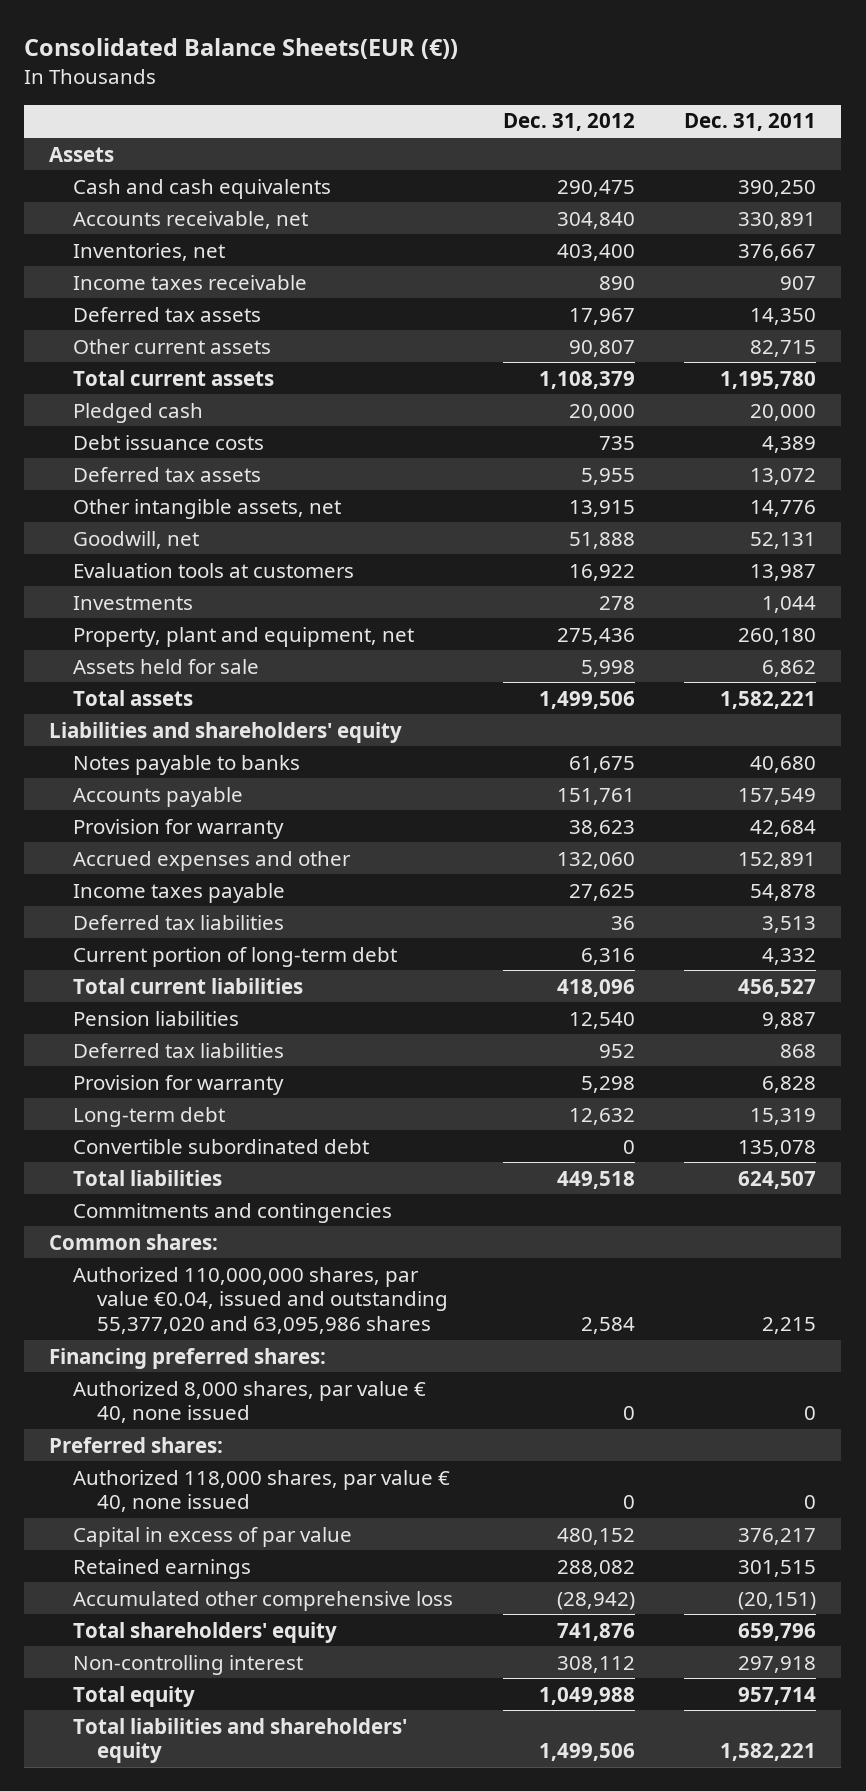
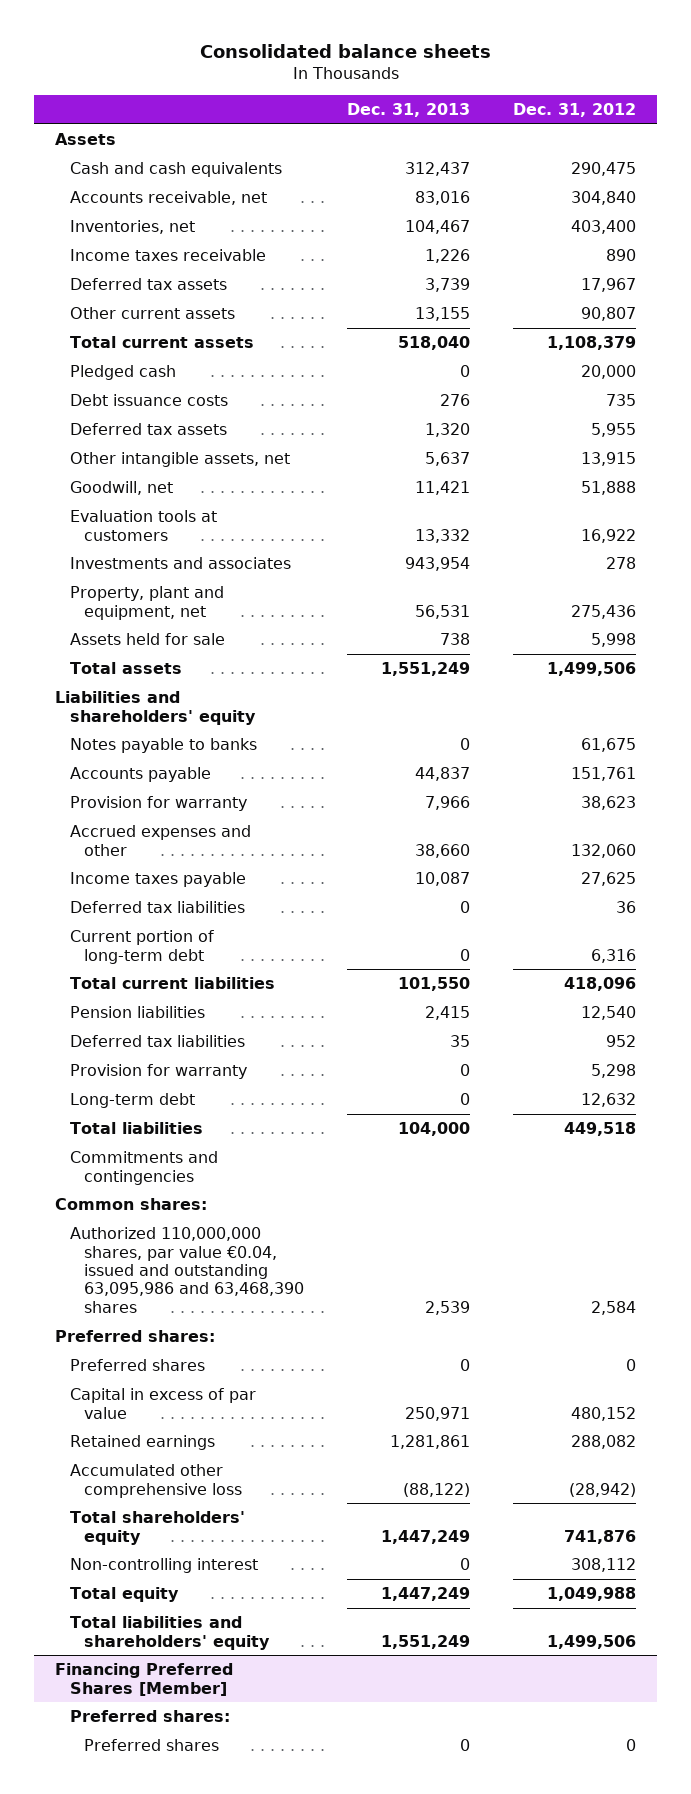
[24,38,459,60] Consolidated Balance Sheets(EUR (€)) -> [199,44,491,59] Consolidated balance sheets
[684,113,817,132] Dec. 31, 2011 -> none
none -> [346,103,470,118] Dec. 31, 2013
[73,595,194,610] Investments -> [69,557,291,570] Investments and associates
[73,1138,370,1154] Convertible subordinated debt -> none
[49,1347,327,1369] Financing preferred shares: -> none
[73,1380,427,1424] Authorized 8,000 shares, par value € 40, none issued -> none
[73,1266,449,1335] Authorized 110,000,000 shares, par value €0.04, issued and outstanding 55,377,020 and 63,095,986 shares -> [69,1227,304,1313] Authorized 110,000,000 shares, par value €0.04, issued and outstanding 63,095,986 and 63,468,390 shares
[73,1469,451,1513] Authorized 118,000 shares, par value € 40, none issued -> [69,1359,205,1372] Preferred shares
none -> [55,1663,234,1696] Financing Preferred Shares [Member]
none -> [69,1710,230,1723] Preferred shares:
none -> [83,1739,219,1752] Preferred shares

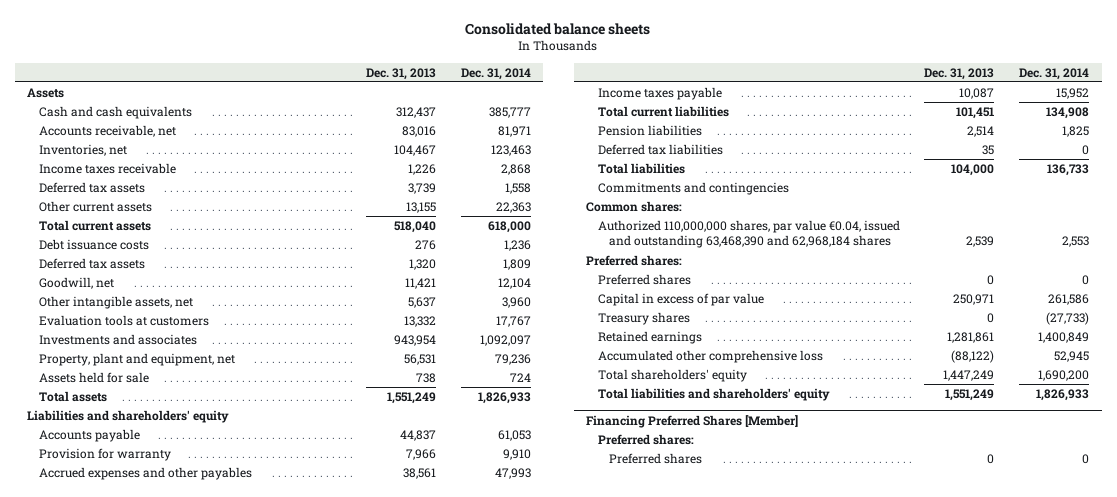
[512,103,636,118] Dec. 31, 2012 -> none
none -> [460,67,531,80] Dec. 31, 2014
[69,365,176,381] Pledged cash -> none
[69,452,290,468] Other intangible assets, net -> [38,295,193,309] Other intangible assets, net
[69,738,257,754] Notes payable to banks -> none
[69,825,251,856] Accrued expenses and other -> [38,466,252,480] Accrued expenses and other payables
[414,843,470,858] 38,660 -> [402,467,436,479] 38,561
[69,901,245,914] Deferred tax liabilities -> none
[69,930,214,964] Current portion of long-term debt -> none
[397,977,470,992] 101,550 -> [956,106,995,119] 101,451
[424,1006,470,1021] 2,415 -> [967,125,995,137] 2,514
[69,1064,247,1080] Provision for warranty -> none
[69,1093,195,1109] Long-term debt -> none
[69,1227,304,1313] Authorized 110,000,000 shares, par value €0.04, issued and outstanding 63,095,986 and 63,468,390 shares -> [597,219,900,249] Authorized 110,000,000 shares, par value €0.04, issued and outstanding 63,468,390 and 62,968,184 shares
none -> [597,311,690,325] Treasury shares
[69,1558,258,1574] Non-controlling interest -> none
[69,1587,179,1603] Total equity -> none

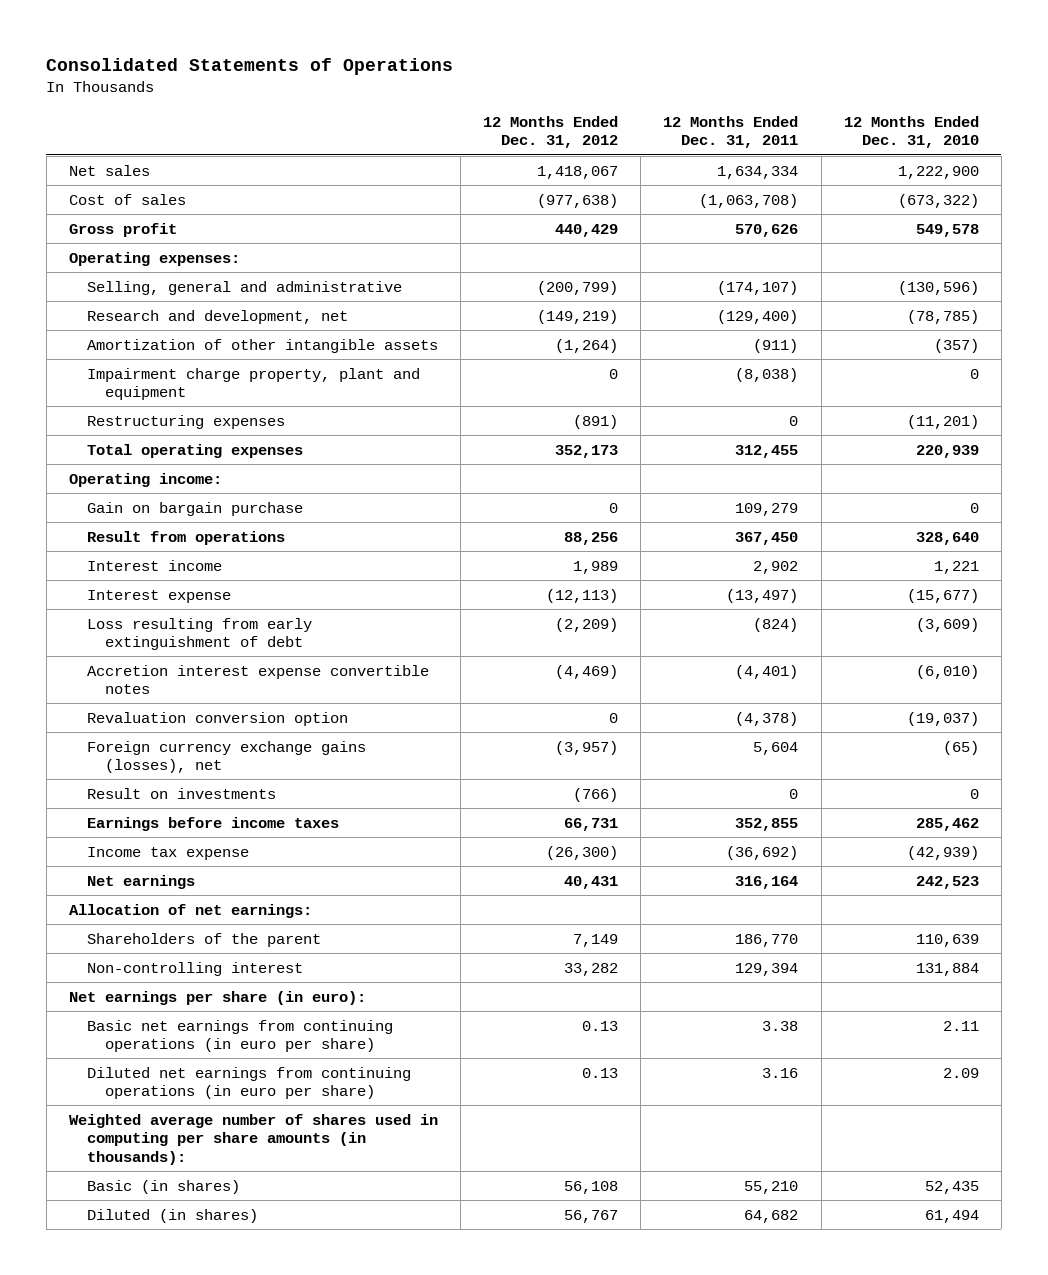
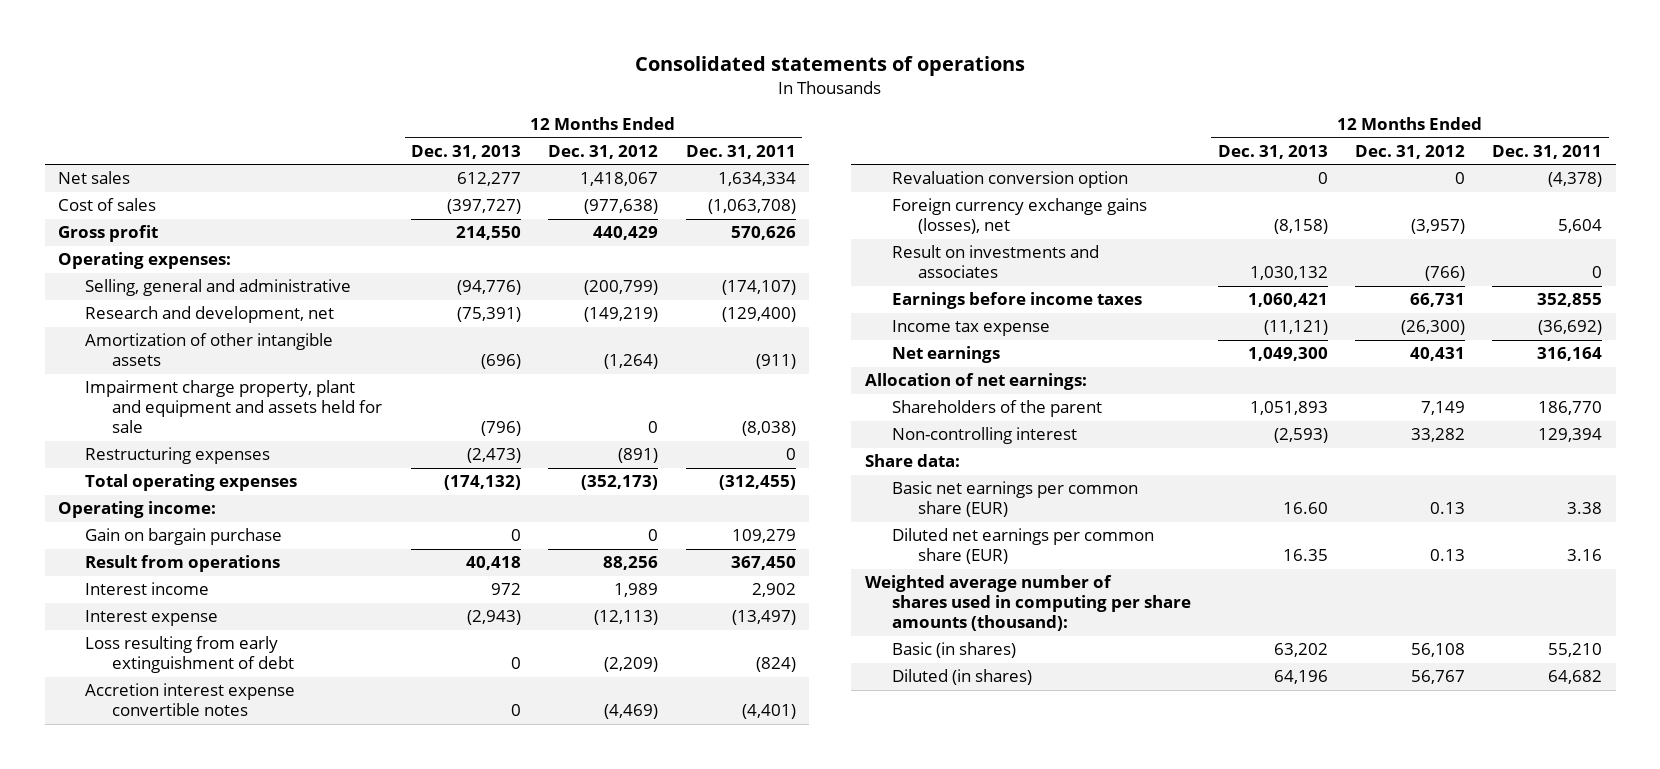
[46,57,454,75] Consolidated Statements of Operations -> [635,56,1026,77] Consolidated statements of operations
[843,115,979,149] 12 Months Ended Dec. 31, 2010 -> none
none -> [411,144,522,159] Dec. 31, 2013
[87,367,421,401] Impairment charge property, plant and equipment -> [85,380,382,434] Impairment charge property, plant and equipment and assets held for sale
[555,444,619,458] 352,173 -> [581,475,659,491] (352,173)
[735,444,799,458] 312,455 -> [718,475,796,491] (312,455)
[87,787,277,799] Result on investments -> [891,245,1099,279] Result on investments and associates
[68,990,366,1005] Net earnings per share (in euro): -> [864,454,960,468] Share data:
[87,1019,394,1053] Basic net earnings from continuing operations (in euro per share) -> [891,481,1138,518] Basic net earnings per common share (EUR)
[87,1066,412,1100] Diluted net earnings from continuing operations (in euro per share) -> [891,528,1154,565] Diluted net earnings per common share (EUR)
[68,1113,438,1165] Weighted average number of shares used in computing per share amounts (in thousands): -> [864,575,1191,632] Weighted average number of shares used in computing per share amounts (thousand):

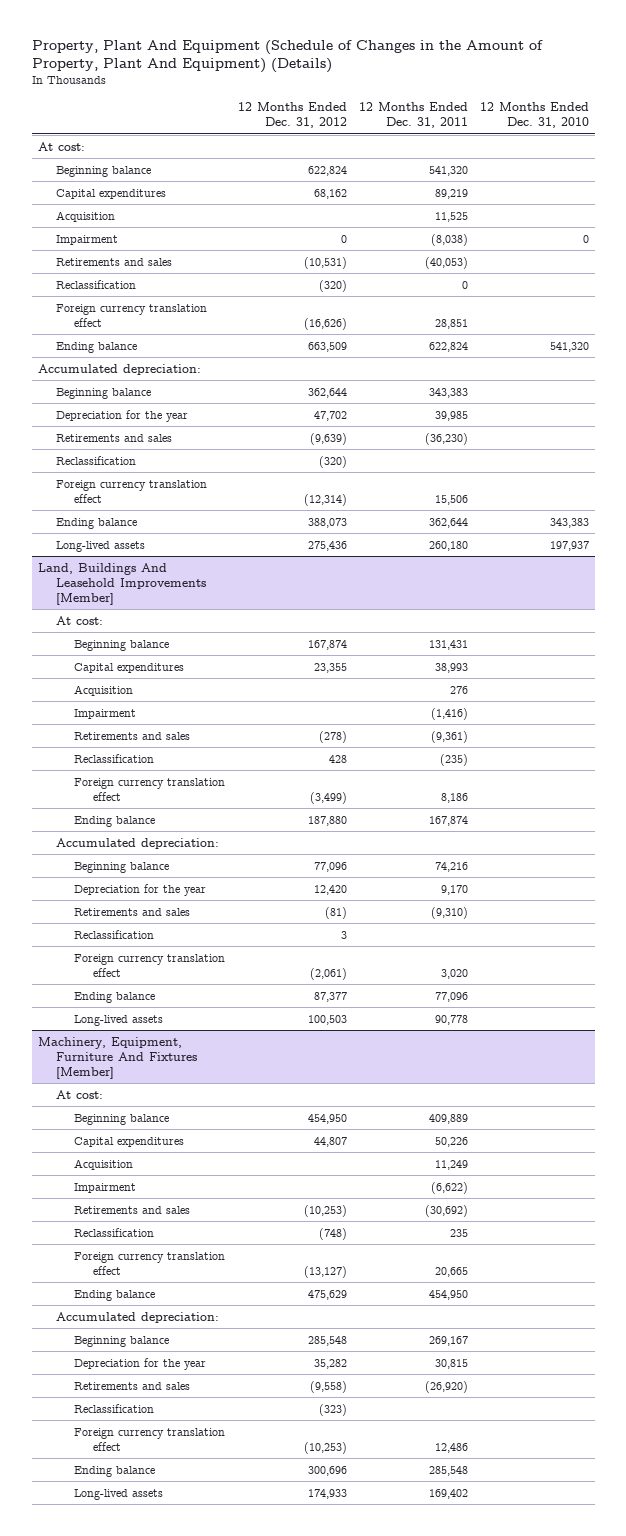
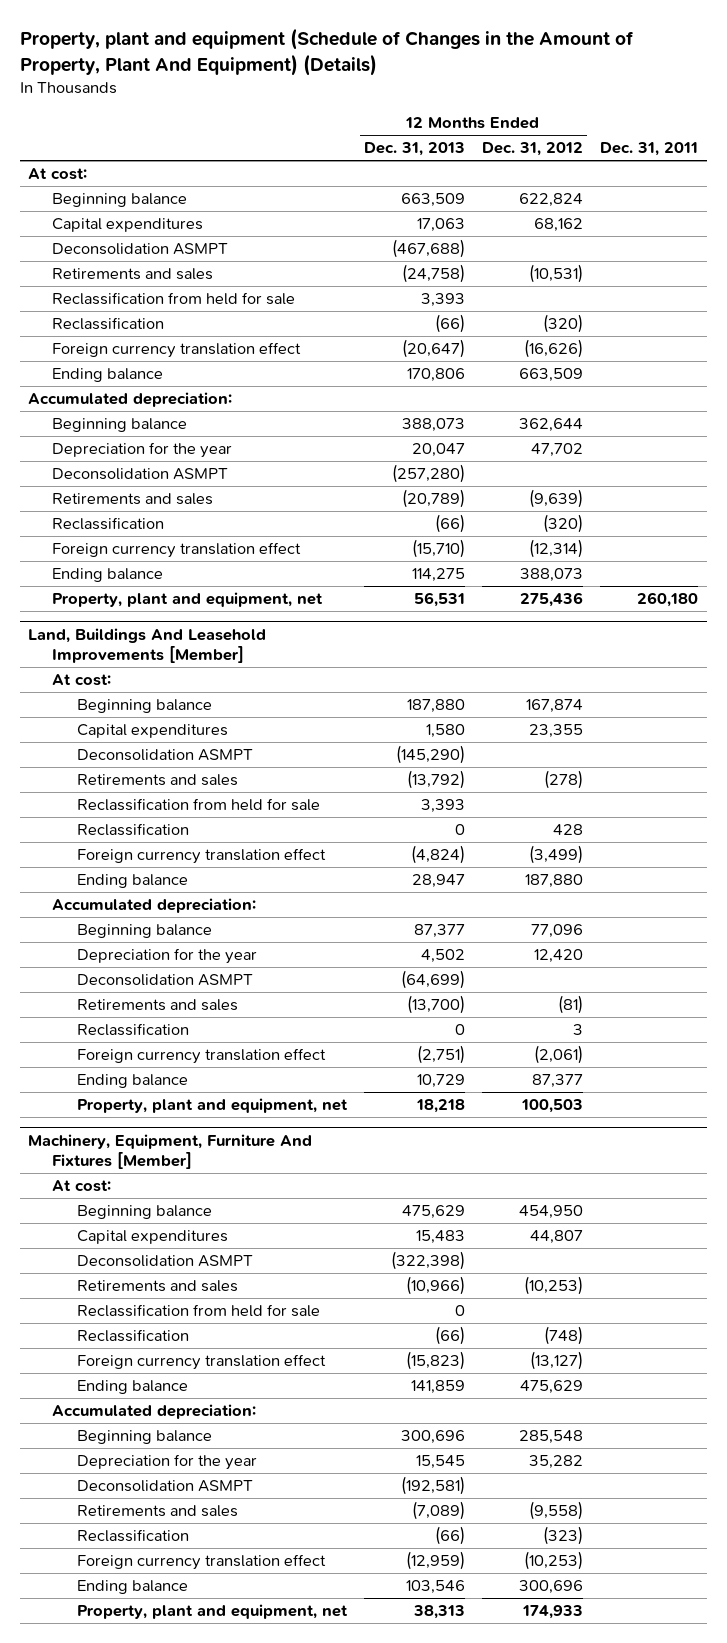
[31,39,543,73] Property, Plant And Equipment (Schedule of Changes in the Amount of Property, Plant And Equipment) (Details) -> [19,28,634,77] Property, plant and equipment (Schedule of Changes in the Amount of Property, Plant And Equipment) (Details)
[358,102,468,128] 12 Months Ended Dec. 31, 2011 -> none
[479,102,589,128] 12 Months Ended Dec. 31, 2010 -> none
none -> [363,142,465,157] Dec. 31, 2013
none -> [600,142,699,157] Dec. 31, 2011
[56,210,116,222] Acquisition -> none
[56,234,119,245] Impairment -> none
none -> [52,243,229,256] Deconsolidation ASMPT
none -> [52,292,296,306] Reclassification from held for sale
none -> [52,468,229,481] Deconsolidation ASMPT
[56,540,146,552] Long-lived assets -> [52,592,324,608] Property, plant and equipment, net
[74,684,134,696] Acquisition -> none
[74,708,137,719] Impairment -> none
none -> [76,749,253,762] Deconsolidation ASMPT
none -> [76,798,320,812] Reclassification from held for sale
none -> [76,974,253,987] Deconsolidation ASMPT
[74,1014,164,1026] Long-lived assets -> [76,1098,348,1114] Property, plant and equipment, net
[74,1158,134,1170] Acquisition -> none
[74,1182,137,1193] Impairment -> none
none -> [76,1255,253,1268] Deconsolidation ASMPT
none -> [76,1304,320,1318] Reclassification from held for sale
none -> [76,1480,253,1493] Deconsolidation ASMPT
[74,1488,164,1500] Long-lived assets -> [76,1604,348,1620] Property, plant and equipment, net

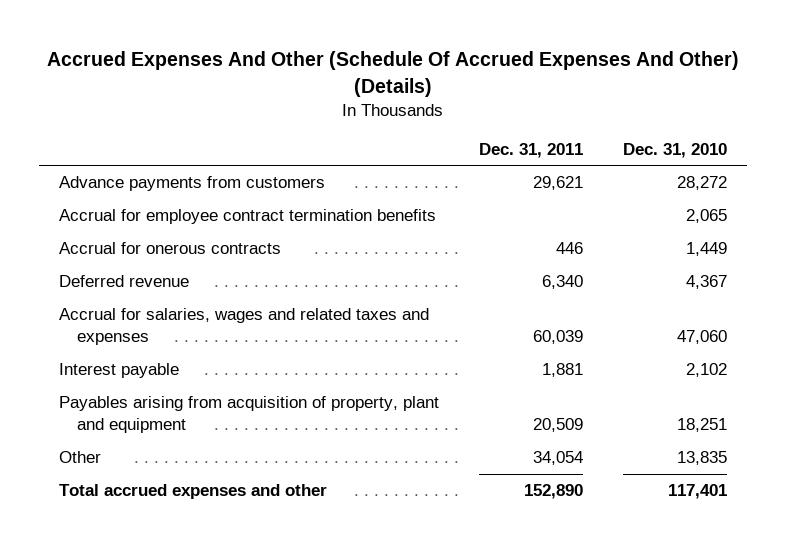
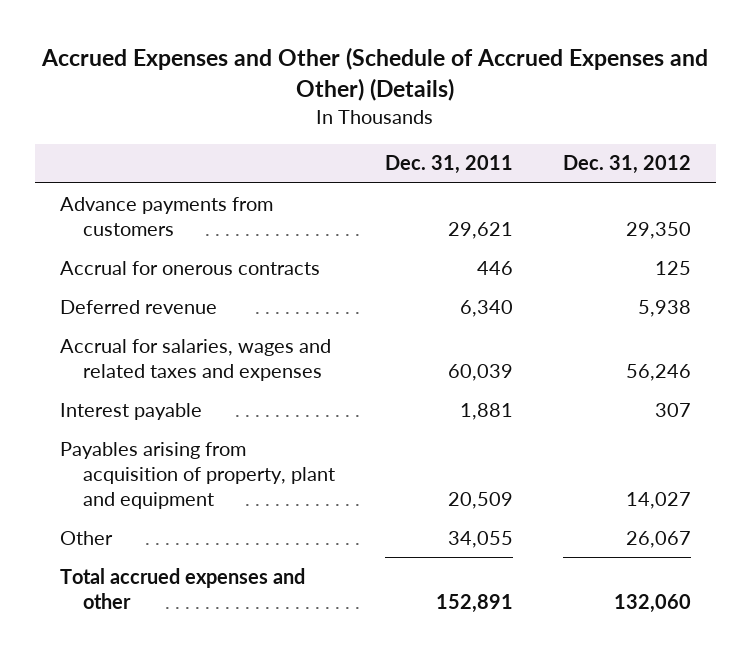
[47,50,740,97] Accrued Expenses And Other (Schedule Of Accrued Expenses And Other) (Details) -> [41,47,709,102] Accrued Expenses and Other (Schedule of Accrued Expenses and Other) (Details)
[623,142,728,158] Dec. 31, 2010 -> none
none -> [562,155,691,175] Dec. 31, 2012
[59,209,437,225] Accrual for employee contract termination benefits -> none
[533,451,584,466] 34,054 -> [448,530,514,548] 34,055
[524,484,584,500] 152,890 -> [436,593,514,613] 152,891

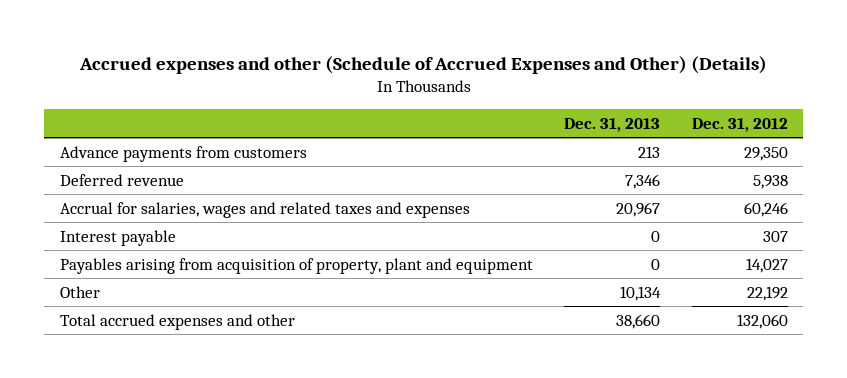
[41,47,709,102] Accrued Expenses and Other (Schedule of Accrued Expenses and Other) (Details) -> [78,55,767,74] Accrued expenses and other (Schedule of Accrued Expenses and Other) (Details)
[385,155,514,175] Dec. 31, 2011 -> none
none -> [564,117,661,132] Dec. 31, 2013
[60,260,321,275] Accrual for onerous contracts -> none
[625,363,691,381] 56,246 -> [743,201,788,217] 60,246
[625,530,691,548] 26,067 -> [746,285,788,301] 22,192

